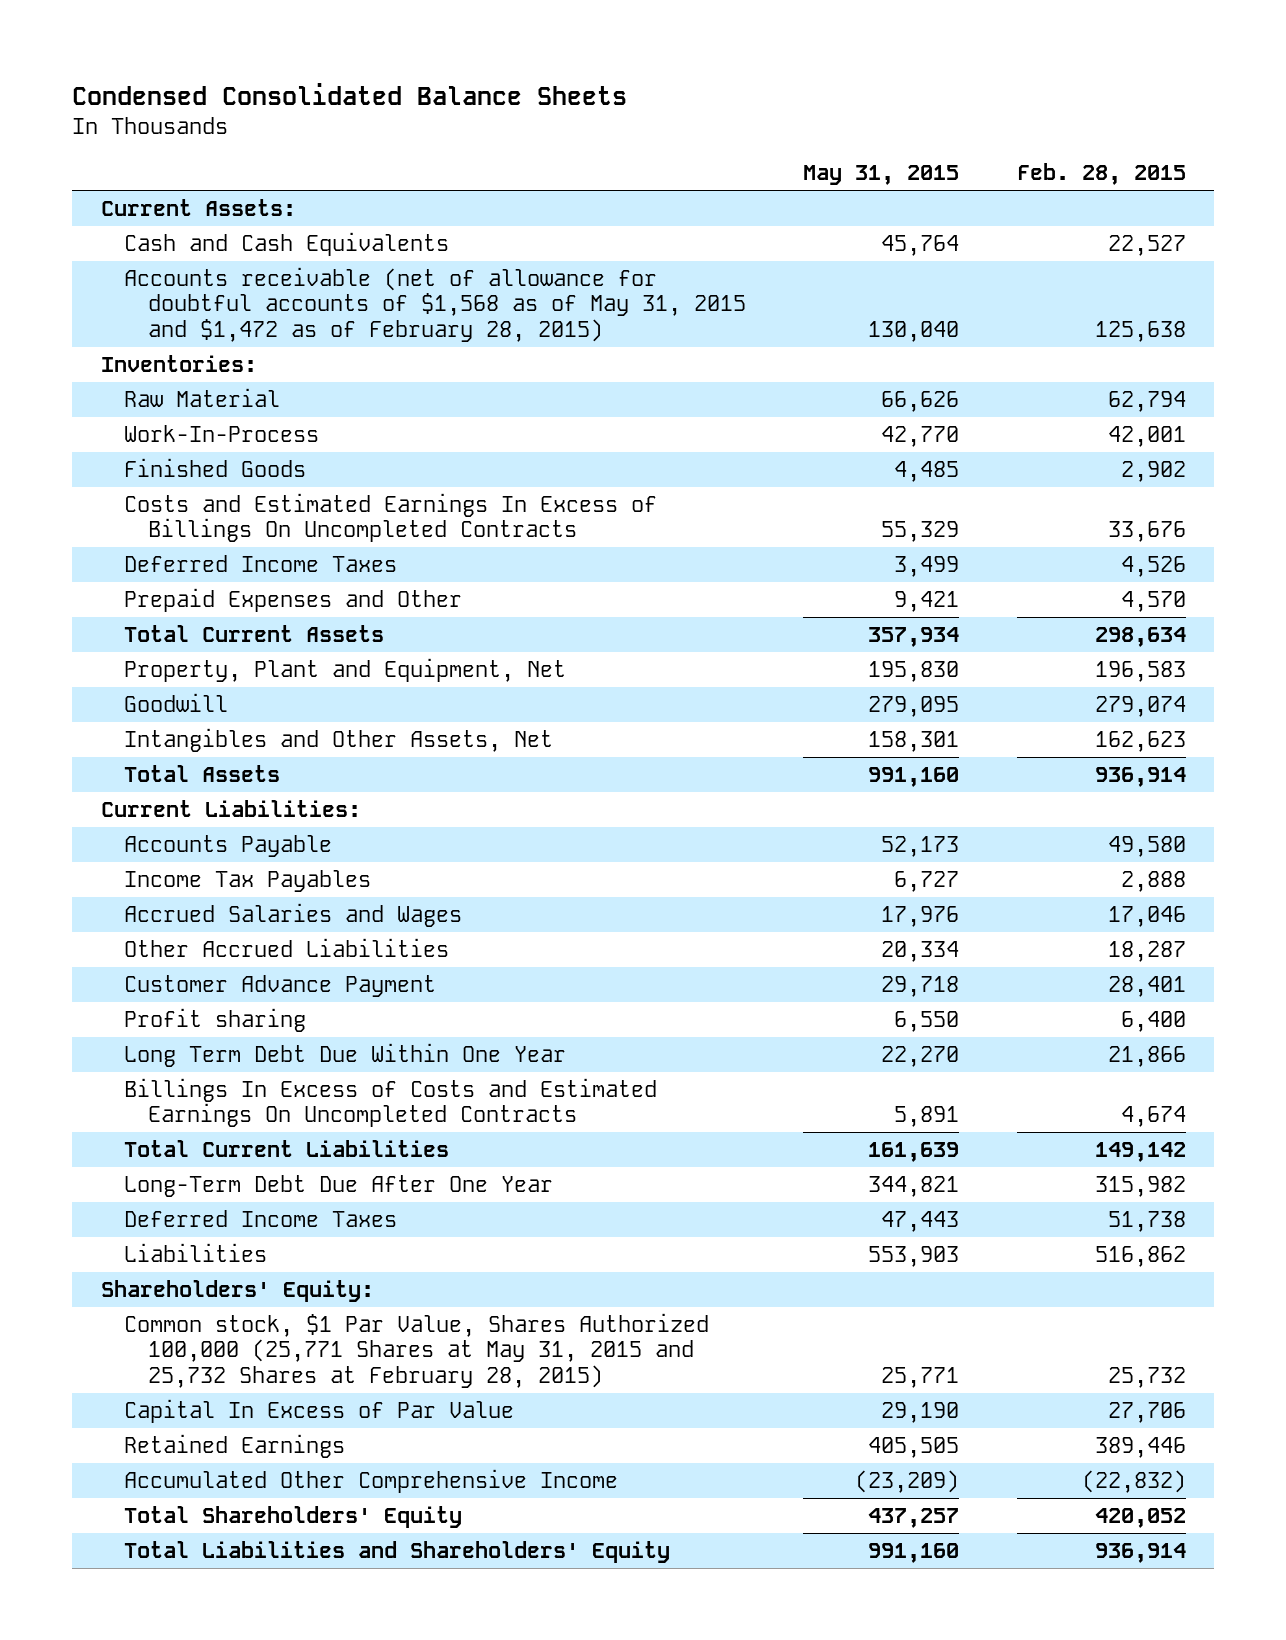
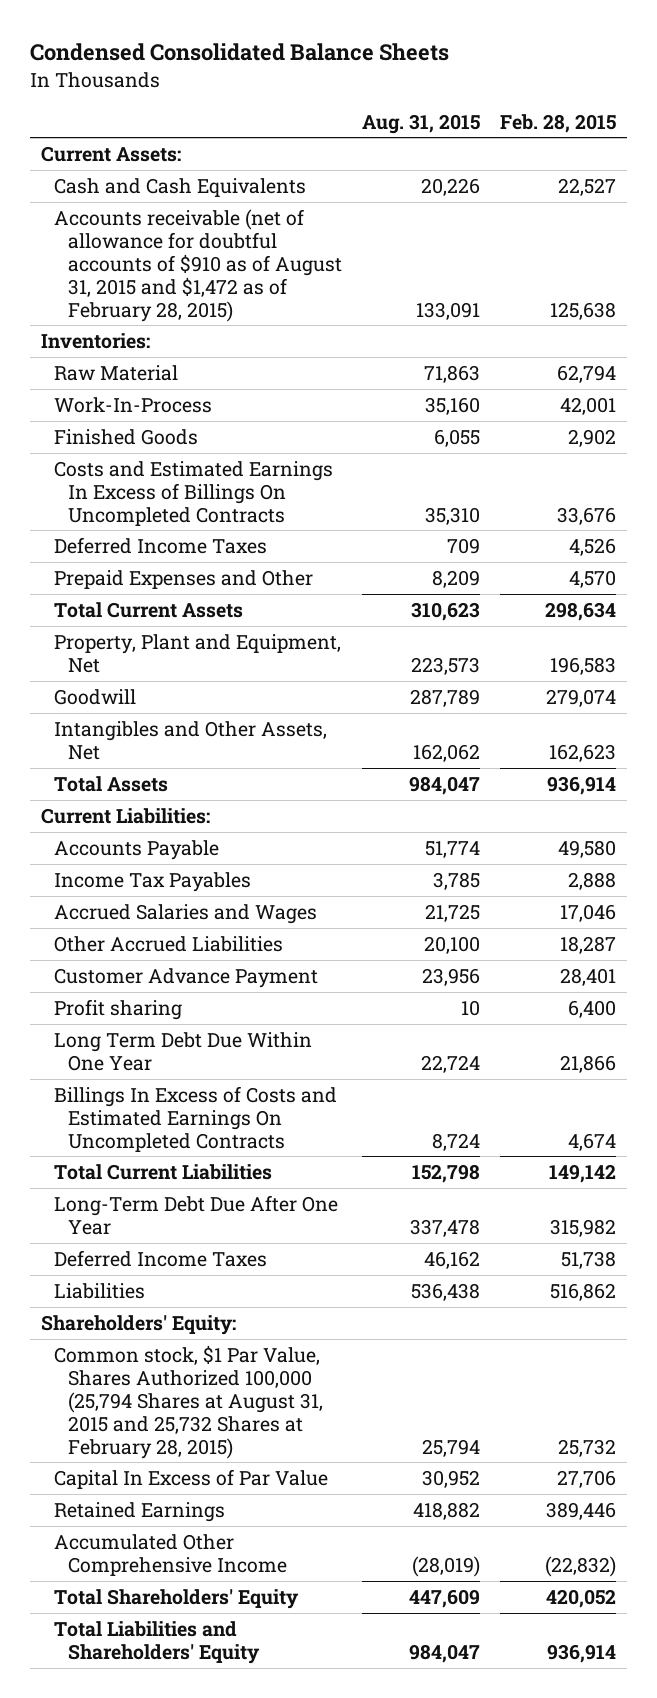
[803,165,960,186] May 31, 2015 -> none
none -> [362,113,481,134] Aug. 31, 2015
[124,267,747,342] Accounts receivable (net of allowance for doubtful accounts of $1,568 as of May 31, 2015 and $1,472 as of February 28, 2015) -> [54,208,343,322] Accounts receivable (net of allowance for doubtful accounts of $910 as of August 31, 2015 and $1,472 as of February 28, 2015)
[124,1313,710,1388] Common stock, $1 Par Value, Shares Authorized 100,000 (25,771 Shares at May 31, 2015 and 25,732 Shares at February 28, 2015) -> [54,1344,324,1459] Common stock, $1 Par Value, Shares Authorized 100,000 (25,794 Shares at August 31, 2015 and 25,732 Shares at February 28, 2015)

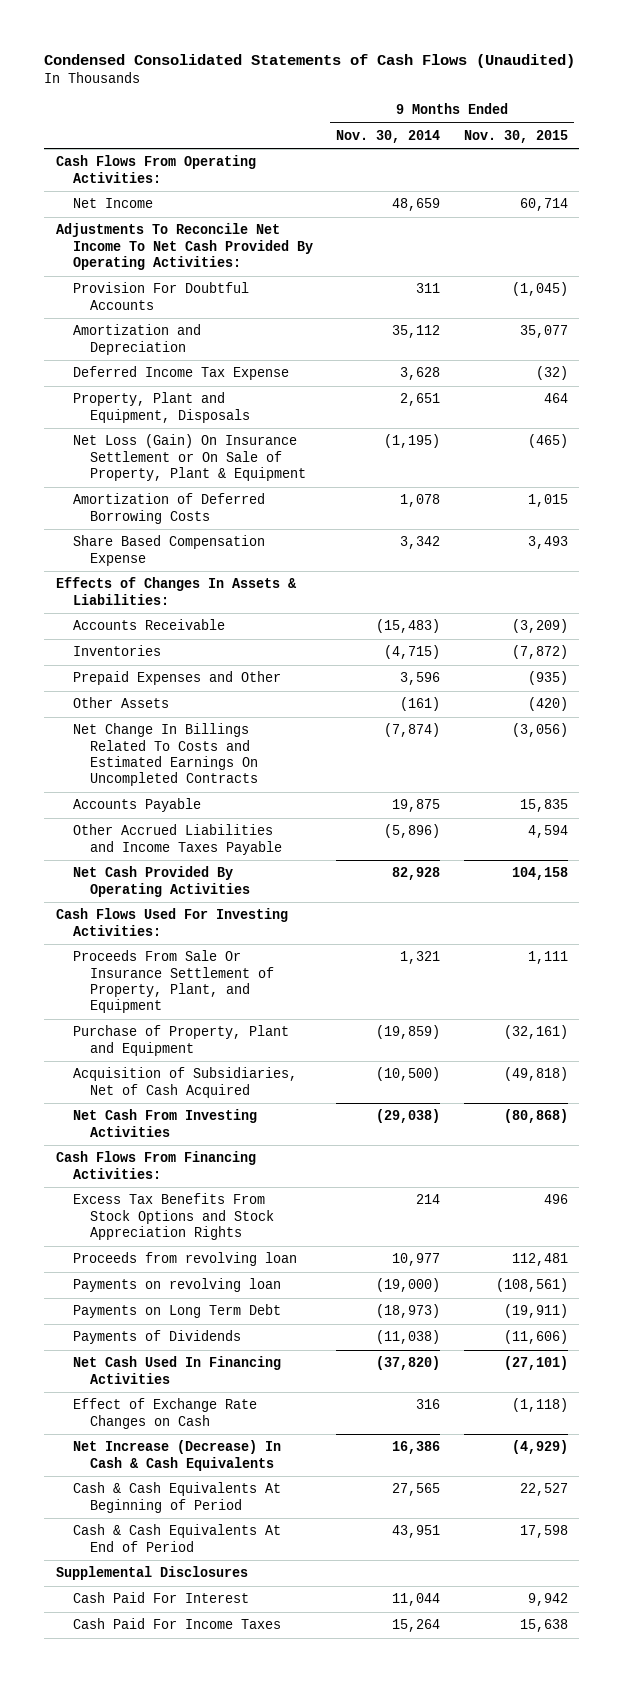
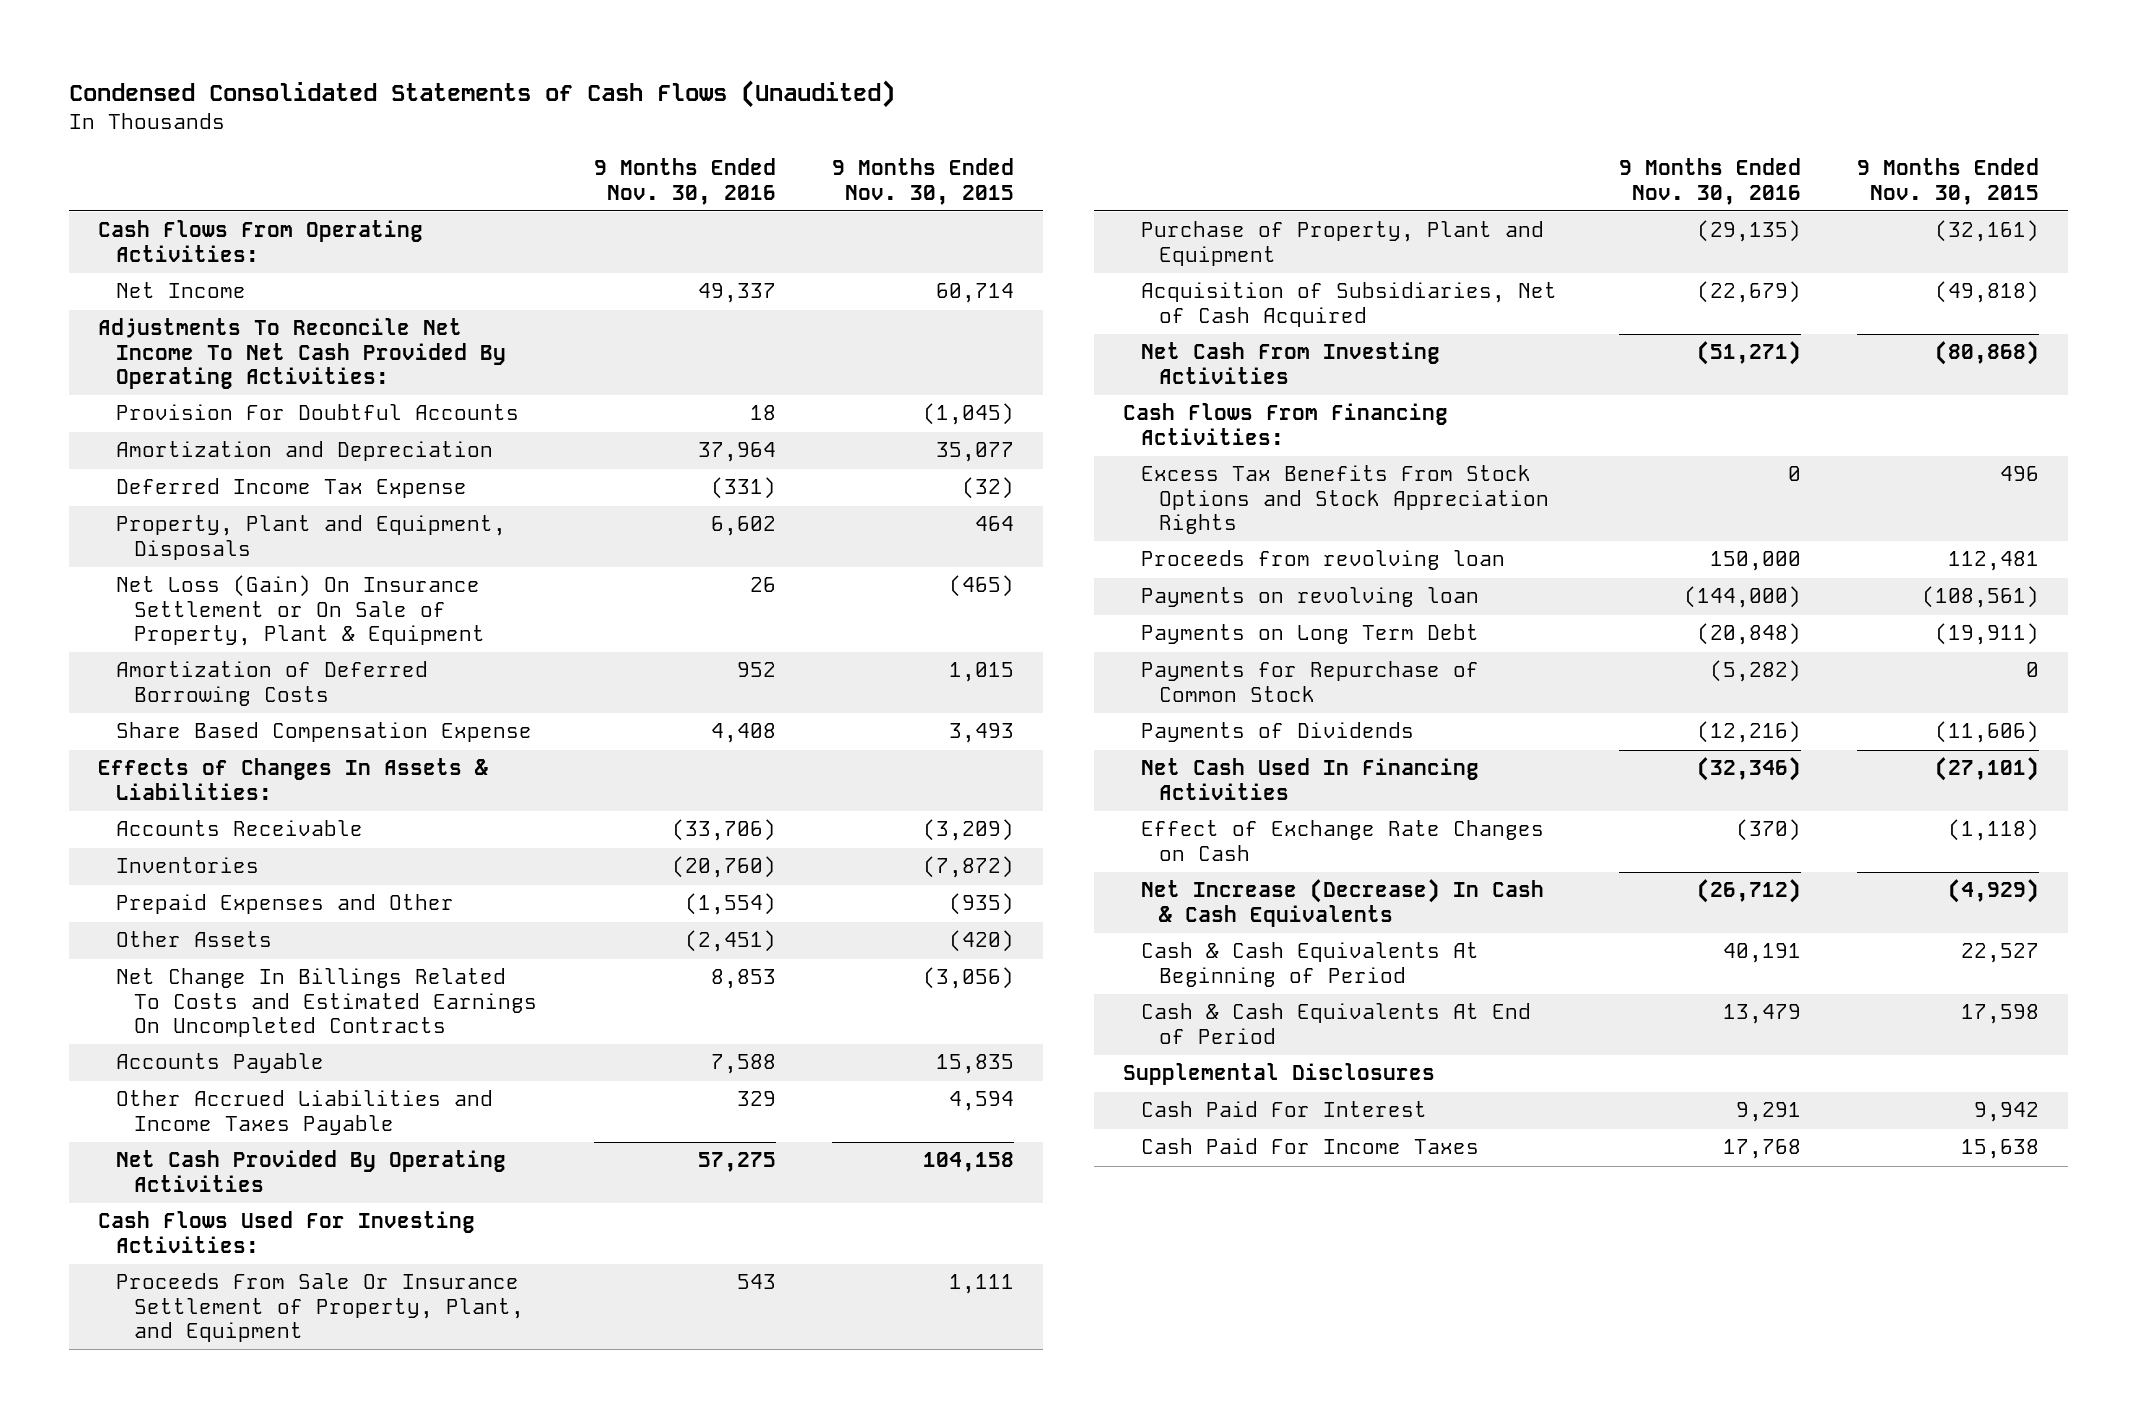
[336,129,441,143] Nov. 30, 2014 -> none
none -> [593,158,776,205] 9 Months Ended Nov. 30, 2016
none -> [1140,661,1479,702] Payments for Repurchase of Common Stock

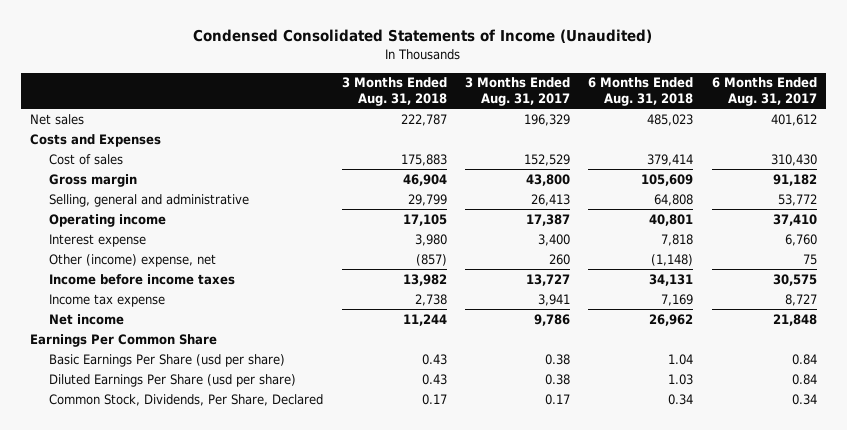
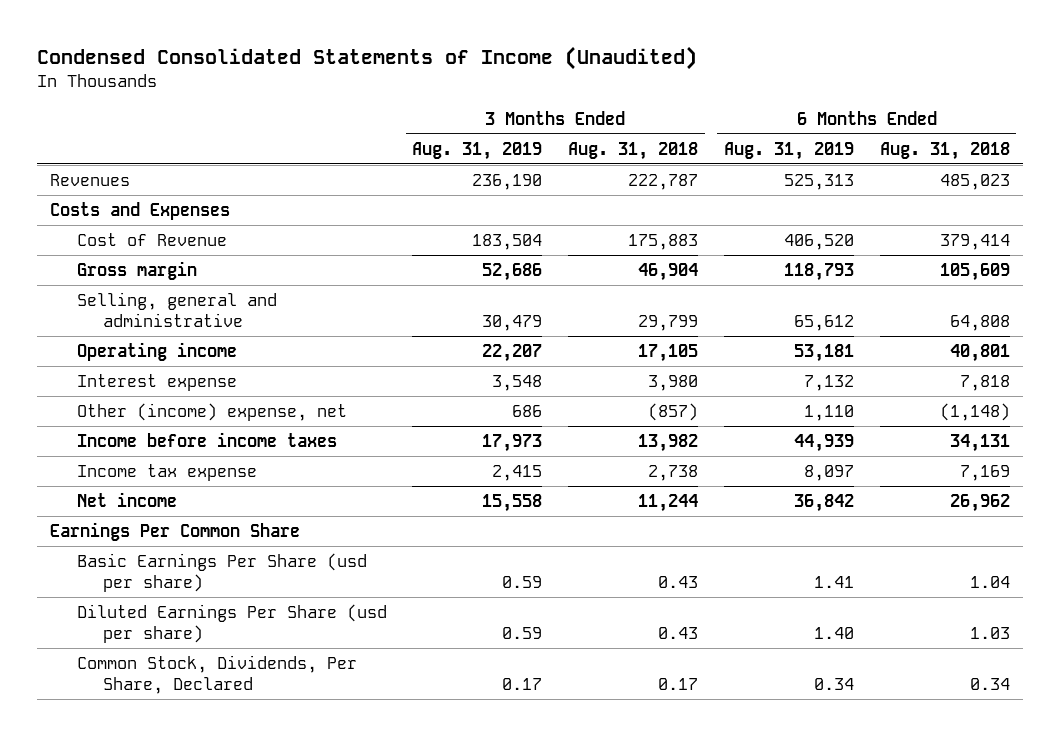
[464,77,570,107] 3 Months Ended Aug. 31, 2017 -> none
[711,77,817,107] 6 Months Ended Aug. 31, 2017 -> none
none -> [412,141,543,160] Aug. 31, 2019
none -> [723,141,854,160] Aug. 31, 2019
[30,113,85,125] Net sales -> [49,173,130,186] Revenues
[49,153,124,165] Cost of sales -> [76,232,227,246] Cost of Revenue

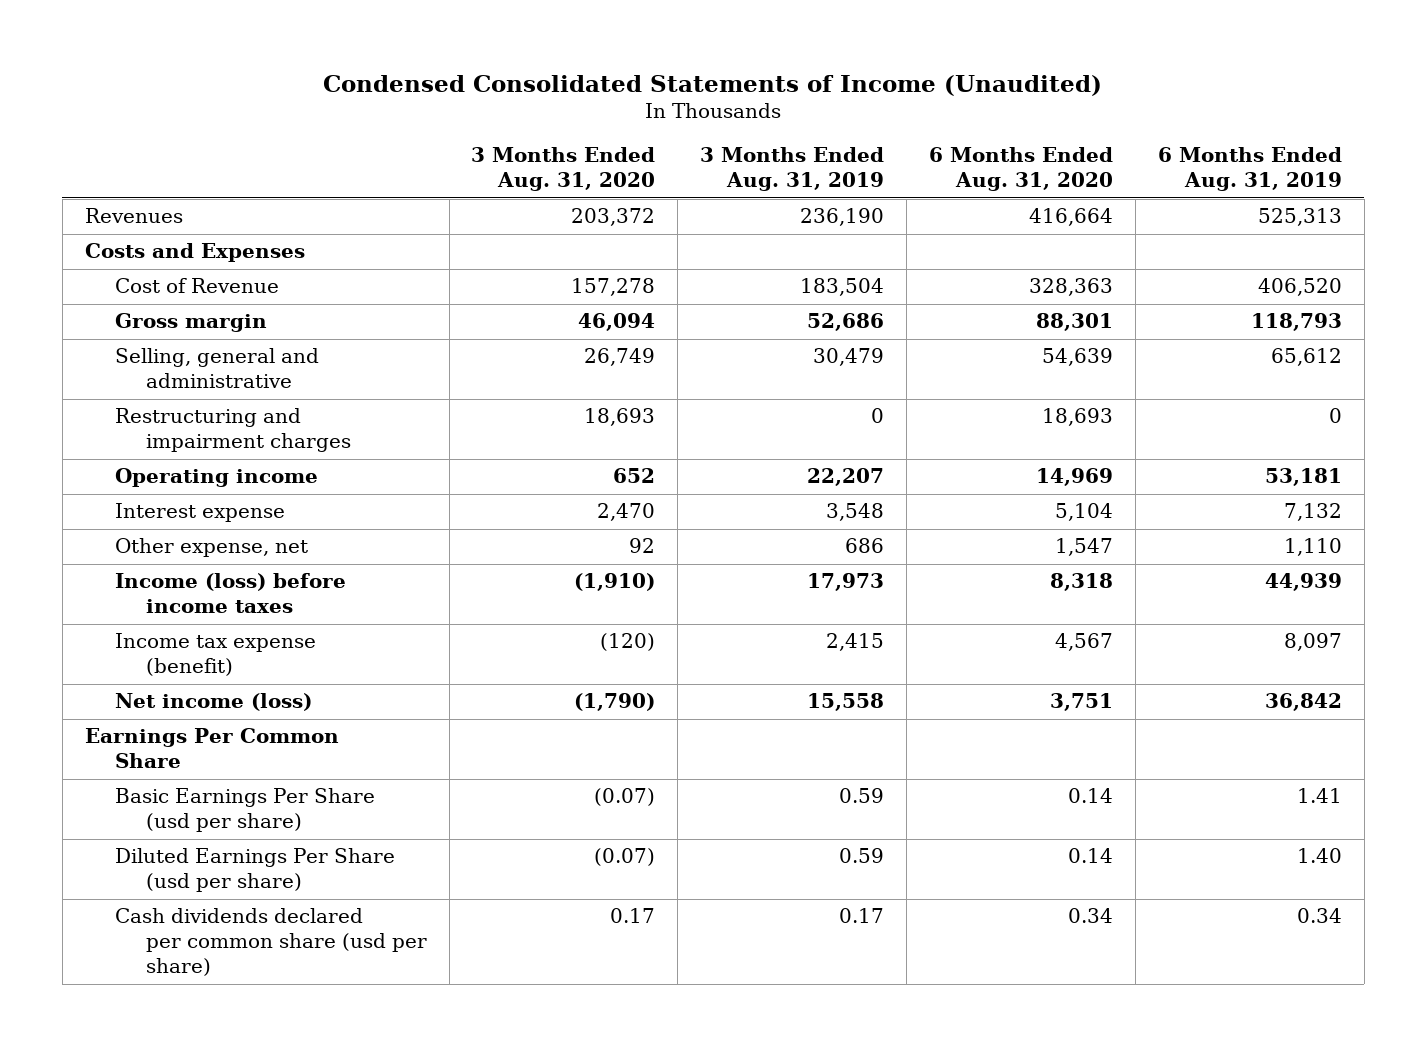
[568,141,699,160] Aug. 31, 2018 -> none
[879,141,1010,160] Aug. 31, 2018 -> none
none -> [471,147,656,192] 3 Months Ended Aug. 31, 2020
none -> [929,147,1114,192] 6 Months Ended Aug. 31, 2020
none -> [115,408,351,453] Restructuring and impairment charges
[76,402,347,421] Other (income) expense, net -> [115,538,309,558] Other expense, net
[76,431,337,447] Income before income taxes -> [115,573,347,614] Income (loss) before income taxes
[76,463,257,481] Income tax expense -> [115,633,317,677] Income tax expense (benefit)
[76,491,177,507] Net income -> [115,693,313,712] Net income (loss)
[76,654,357,694] Common Stock, Dividends, Per Share, Declared -> [115,908,427,977] Cash dividends declared per common share (usd per share)

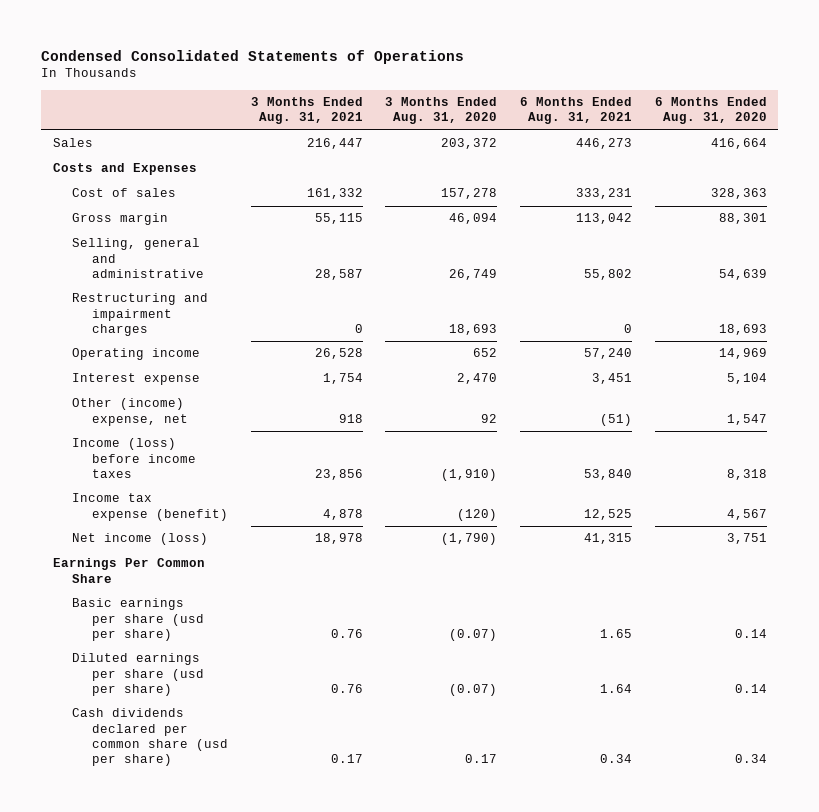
[323,75,1103,97] Condensed Consolidated Statements of Income (Unaudited) -> [41,49,465,64] Condensed Consolidated Statements of Operations
[700,147,885,192] 3 Months Ended Aug. 31, 2019 -> none
[1157,147,1342,192] 6 Months Ended Aug. 31, 2019 -> none
none -> [250,97,363,125] 3 Months Ended Aug. 31, 2021
none -> [520,97,633,125] 6 Months Ended Aug. 31, 2021
[84,208,183,224] Revenues -> [52,138,93,148] Sales
[115,278,280,294] Cost of Revenue -> [72,188,177,198] Cost of sales
[115,538,309,558] Other expense, net -> [72,398,189,426] Other (income) expense, net
[115,788,376,833] Basic Earnings Per Share (usd per share) -> [72,598,205,641] Basic earnings per share (usd per share)
[115,848,396,893] Diluted Earnings Per Share (usd per share) -> [72,653,205,696] Diluted earnings per share (usd per share)

